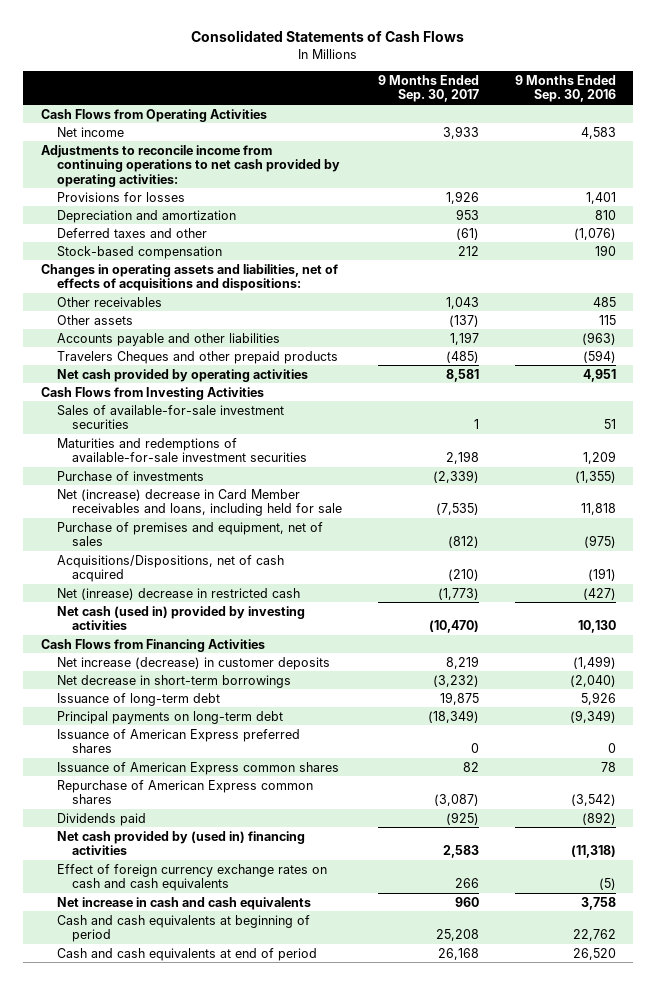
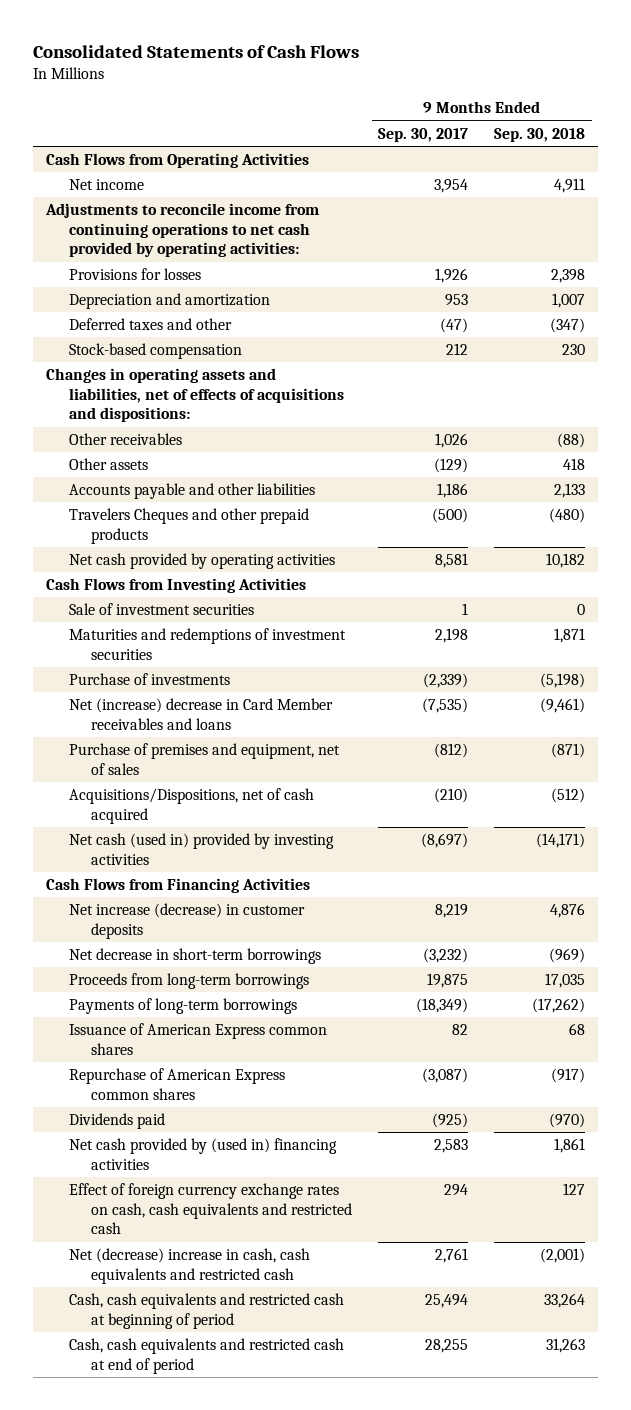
[514,74,616,103] 9 Months Ended Sep. 30, 2016 -> none
none -> [494,127,586,142] Sep. 30, 2018
[442,125,479,139] 3,933 -> [434,179,469,194] 3,954
[455,227,479,240] (61) -> [440,318,469,334] (47)
[445,296,479,309] 1,043 -> [435,433,469,449] 1,026
[448,314,479,327] (137) -> [434,458,469,474] (129)
[449,331,479,345] 1,197 -> [437,483,469,499] 1,186
[445,350,479,363] (485) -> [432,508,469,524] (500)
[56,404,284,430] Sales of available-for-sale investment securities -> [68,603,254,616] Sale of investment securities
[56,437,308,463] Maturities and redemptions of available-for-sale investment securities -> [68,628,346,660] Maturities and redemptions of investment securities
[56,488,343,517] Net (increase) decrease in Card Member receivables and loans, including held for sale -> [68,698,333,730] Net (increase) decrease in Card Member receivables and loans
[56,587,300,600] Net (inrease) decrease in restricted cash -> none
[428,620,479,634] (10,470) -> [421,833,469,849] (8,697)
[56,728,300,754] Issuance of American Express preferred shares -> none
[56,692,220,706] Issuance of long-term debt -> [68,973,309,990] Proceeds from long-term borrowings
[56,710,283,724] Principal payments on long-term debt -> [68,998,297,1015] Payments of long-term borrowings
[56,863,327,892] Effect of foreign currency exchange rates on cash and cash equivalents -> [68,1183,353,1235] Effect of foreign currency exchange rates on cash, cash equivalents and restricted cash
[454,878,479,889] 266 -> [444,1184,469,1197] 294
[56,896,311,910] Net increase in cash and cash equivalents -> [68,1248,310,1284] Net (decrease) increase in cash, cash equivalents and restricted cash
[454,896,479,907] 960 -> [435,1248,469,1264] 2,761
[56,914,310,943] Cash and cash equivalents at beginning of period -> [68,1293,344,1329] Cash, cash equivalents and restricted cash at beginning of period
[435,929,479,942] 25,208 -> [425,1294,469,1309] 25,494
[56,947,317,961] Cash and cash equivalents at end of period -> [68,1338,344,1374] Cash, cash equivalents and restricted cash at end of period
[437,947,479,960] 26,168 -> [425,1339,469,1354] 28,255

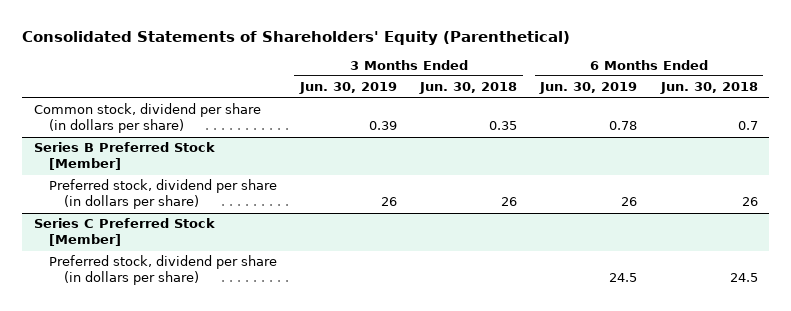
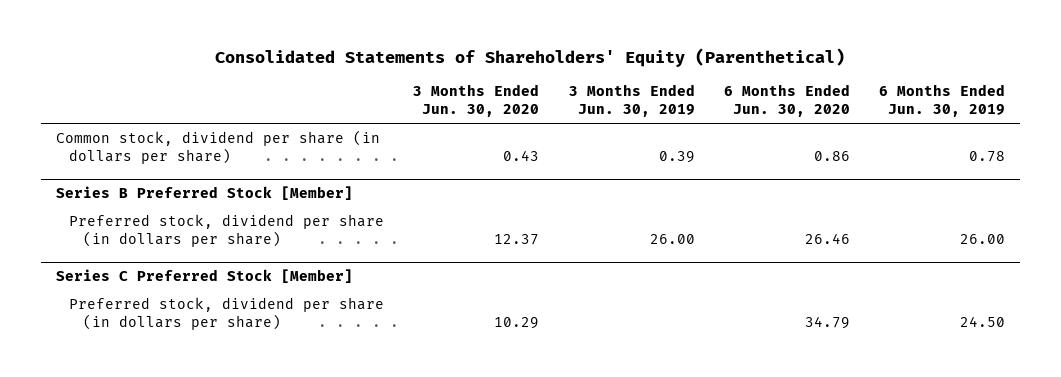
[419,82,518,95] Jun. 30, 2018 -> none
[659,82,758,95] Jun. 30, 2018 -> none
none -> [413,83,540,118] 3 Months Ended Jun. 30, 2020
none -> [723,83,850,118] 6 Months Ended Jun. 30, 2020
[381,197,398,207] 26 -> [649,234,695,245] 26.00
[621,197,638,207] 26 -> [960,234,1006,245] 26.00
[609,273,638,283] 24.5 -> [960,316,1006,328] 24.50

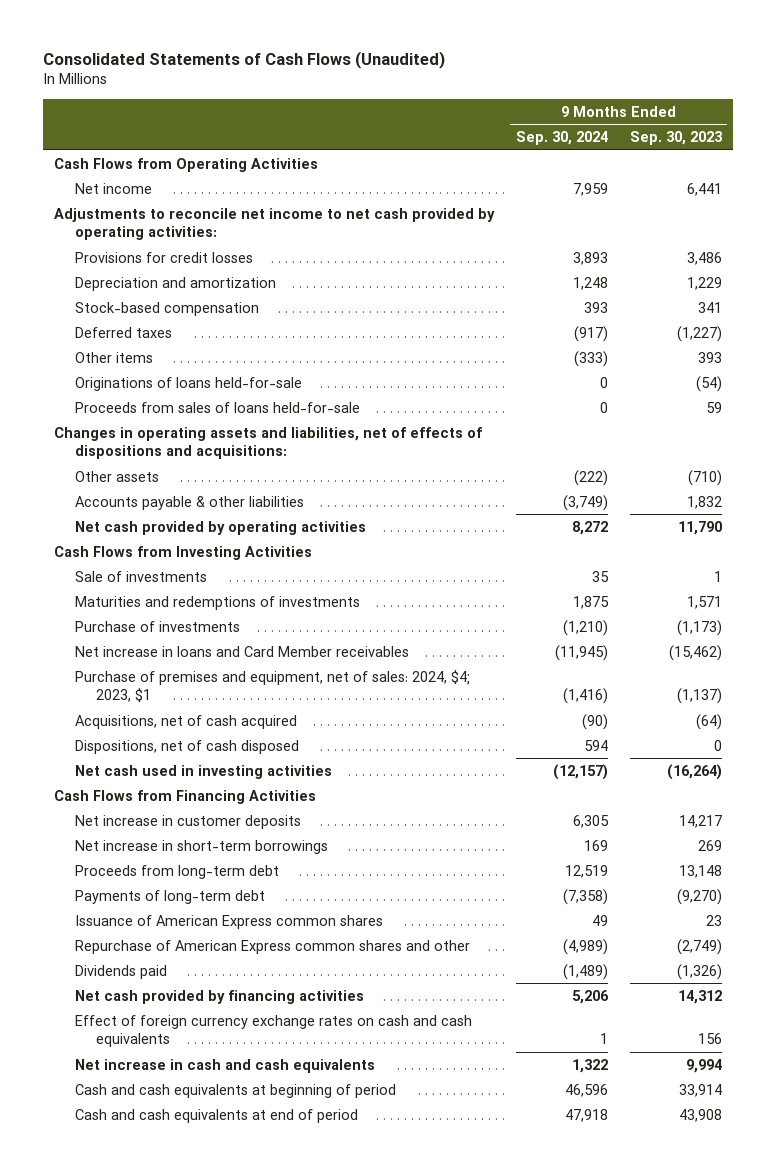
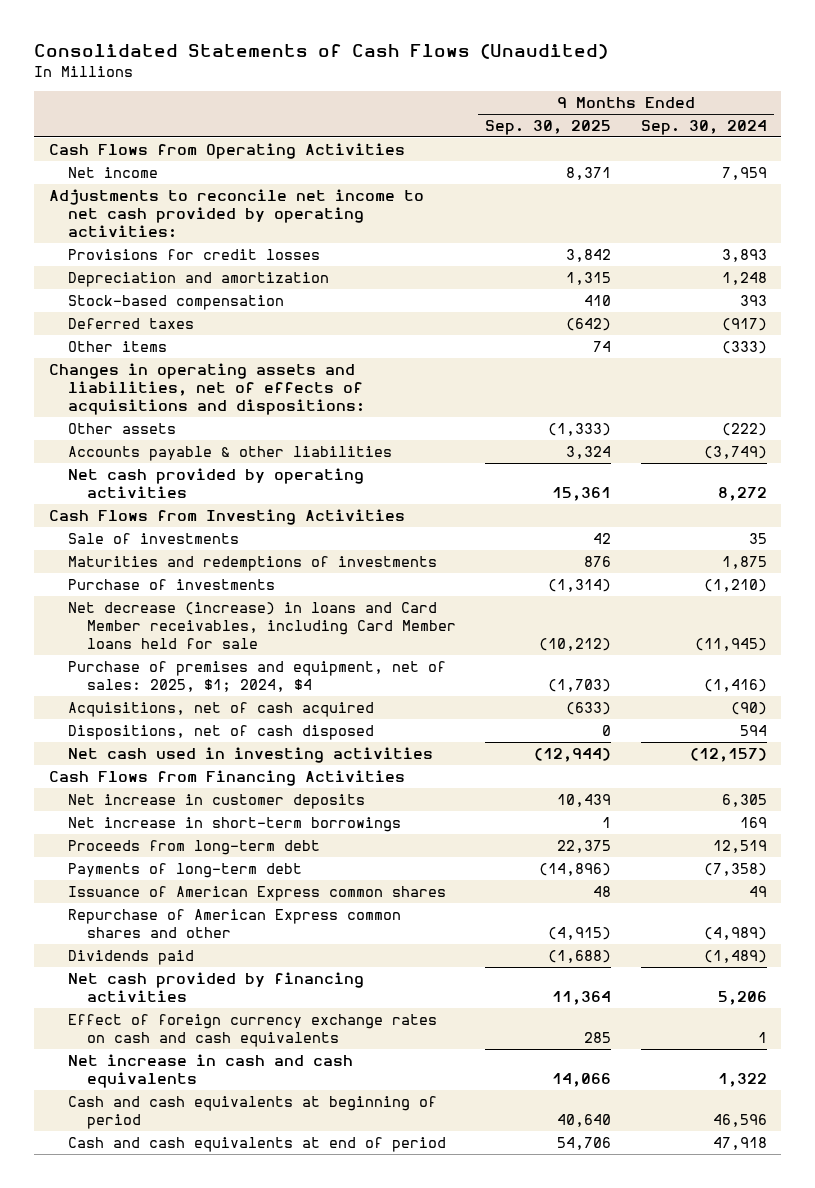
[629,131,722,146] Sep. 30, 2023 -> none
none -> [485,120,612,136] Sep. 30, 2025
[74,376,302,391] Originations of loans held-for-sale -> none
[74,401,360,413] Proceeds from sales of loans held-for-sale -> none
[53,426,482,460] Changes in operating assets and liabilities, net of effects of dispositions and acquisitions: -> [48,362,366,416] Changes in operating assets and liabilities, net of effects of acquisitions and dispositions:
[74,645,409,657] Net increase in loans and Card Member receivables -> [68,601,457,650] Net decrease (increase) in loans and Card Member receivables, including Card Member loans held for sale
[74,669,470,703] Purchase of premises and equipment, net of sales: 2024, $4; 2023, $1 -> [68,660,447,692] Purchase of premises and equipment, net of sales: 2025, $1; 2024, $4

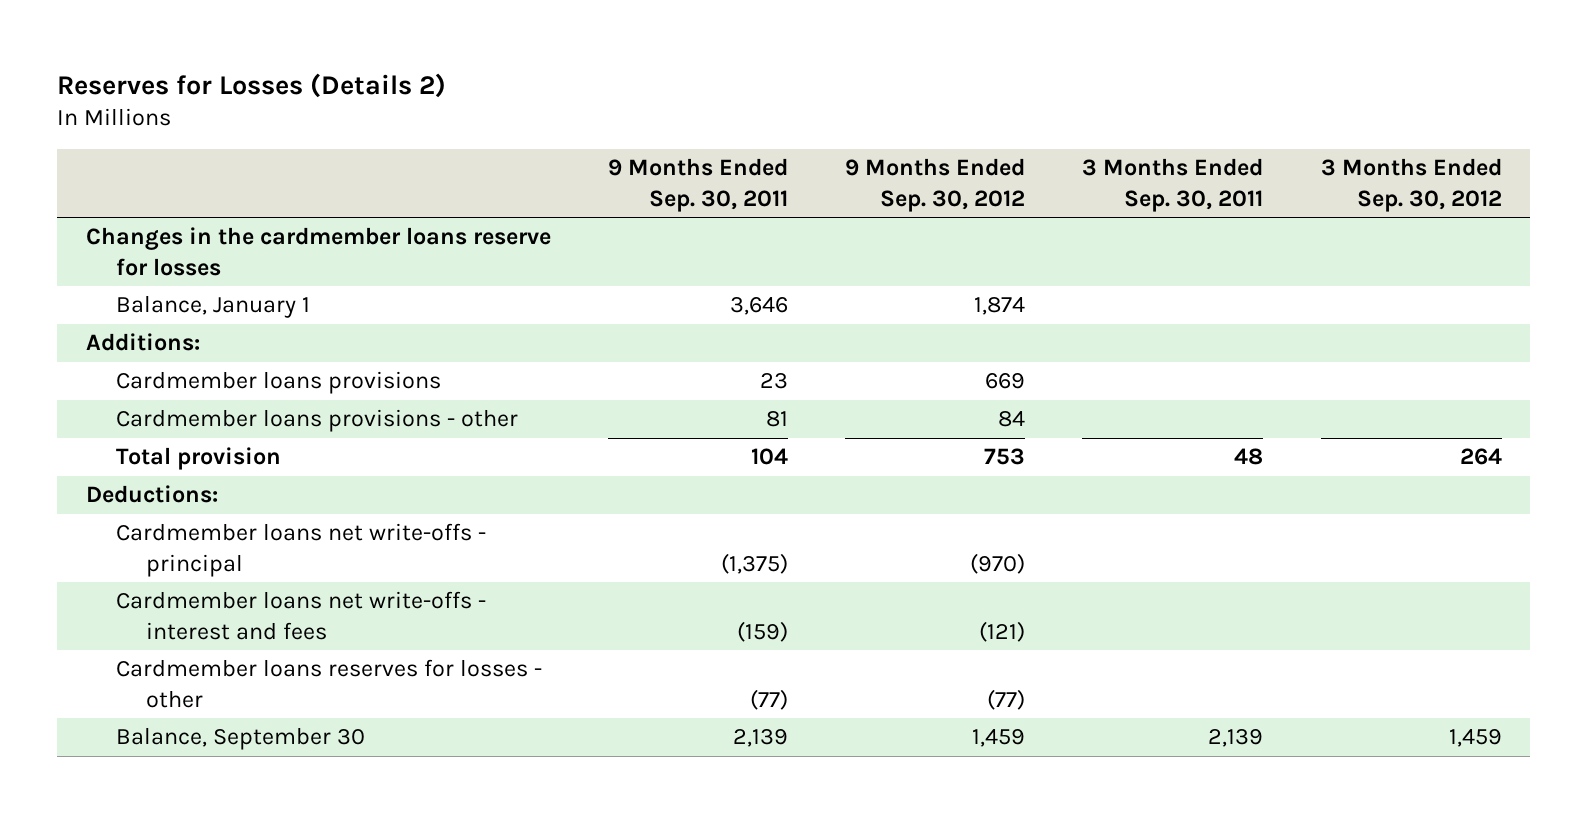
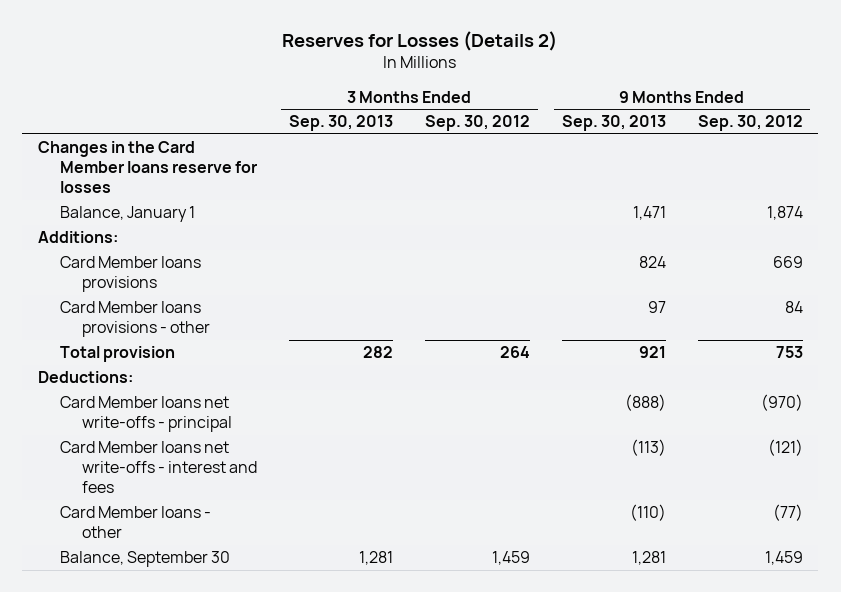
[607,158,788,212] 9 Months Ended Sep. 30, 2011 -> none
[1082,158,1264,212] 3 Months Ended Sep. 30, 2011 -> none
none -> [289,115,394,132] Sep. 30, 2013
none -> [561,115,666,132] Sep. 30, 2013
[85,227,551,276] Changes in the cardmember loans reserve for losses -> [38,141,258,194] Changes in the Card Member loans reserve for losses
[116,371,442,395] Cardmember loans provisions -> [60,256,202,293] Card Member loans provisions
[116,409,519,433] Cardmember loans provisions - other -> [60,301,211,338] Card Member loans provisions - other
[116,523,487,577] Cardmember loans net write-offs - principal -> [60,396,233,433] Card Member loans net write-offs - principal
[116,591,487,640] Cardmember loans net write-offs - interest and fees -> [60,441,258,494] Card Member loans net write-offs - interest and fees
[116,659,543,708] Cardmember loans reserves for losses - other -> [60,506,212,539] Card Member loans - other

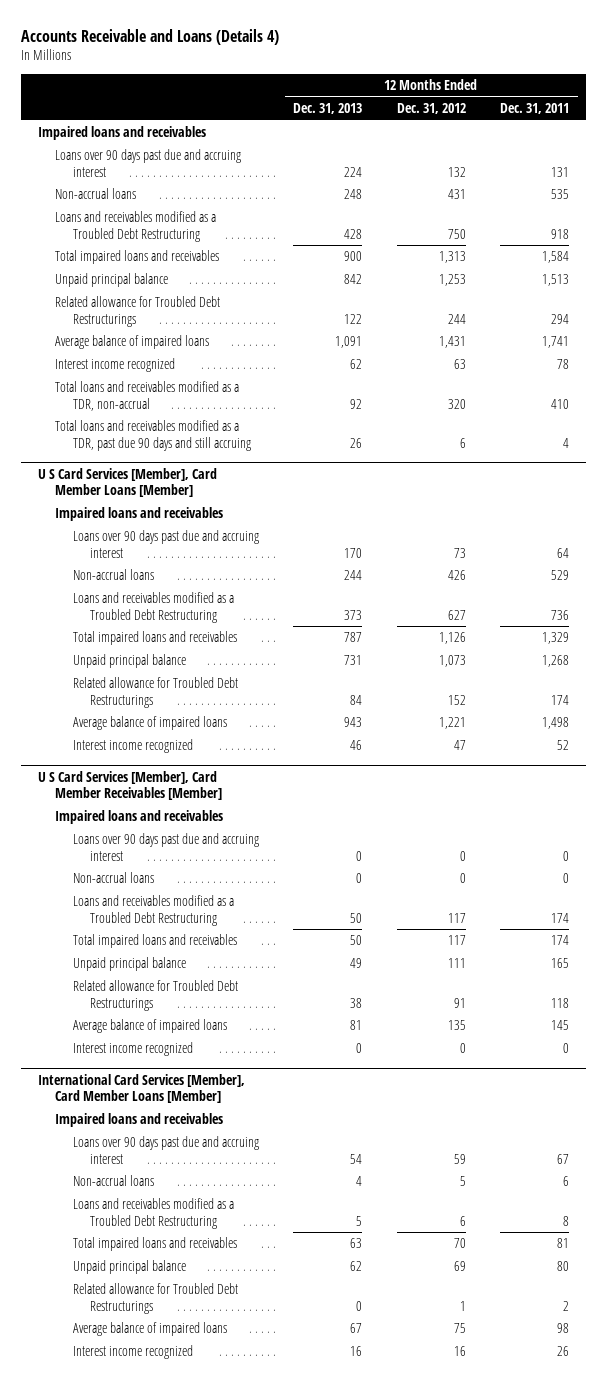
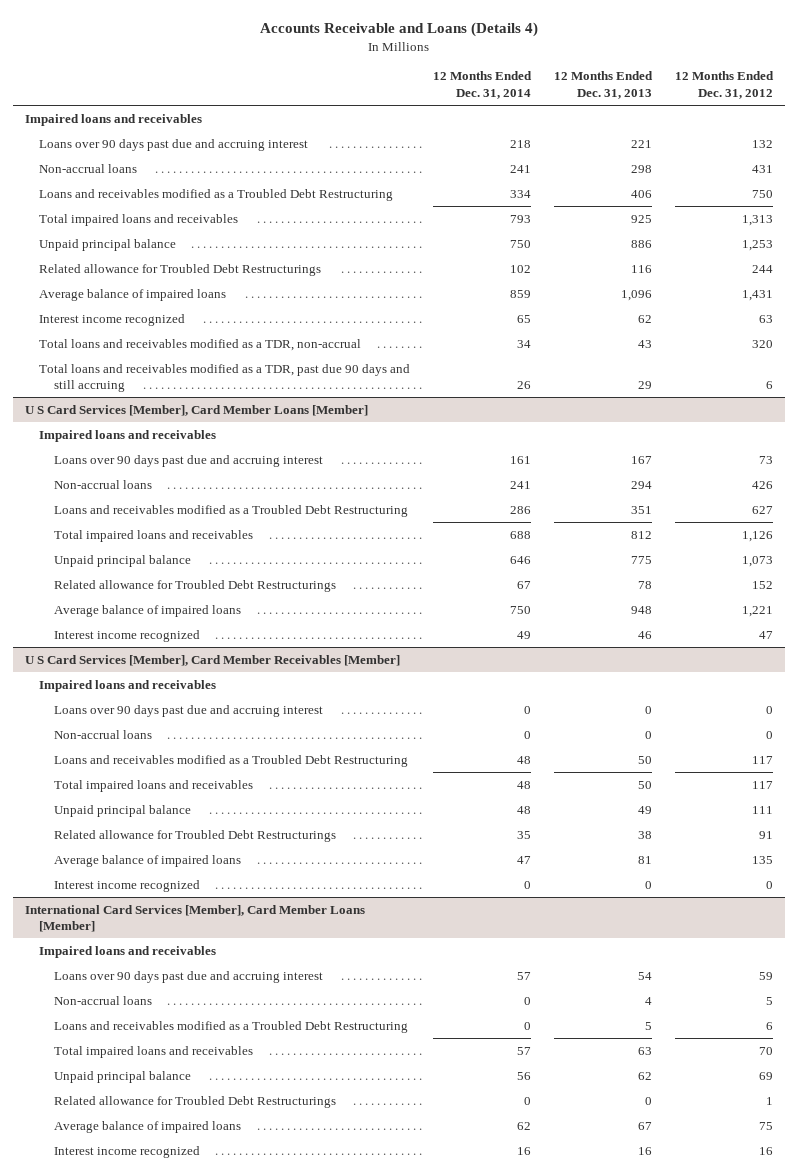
[500,103,570,115] Dec. 31, 2011 -> none
none -> [433,71,533,99] 12 Months Ended Dec. 31, 2014
[344,166,363,177] 224 -> [631,139,653,148] 221
[344,189,363,200] 248 -> [631,164,653,173] 298
[344,228,363,239] 428 -> [631,189,653,198] 406
[344,251,363,262] 900 -> [631,214,653,223] 925
[344,274,363,285] 842 -> [631,239,653,248] 886
[344,313,363,324] 122 -> [631,264,653,273] 116
[335,336,363,349] 1,091 -> [621,289,653,301] 1,096
[350,398,363,409] 92 -> [638,339,653,348] 43
[350,437,363,448] 26 -> [638,381,653,390] 29
[344,547,363,558] 170 -> [631,455,653,464] 167
[344,570,363,581] 244 -> [631,480,653,489] 294
[344,609,363,620] 373 -> [631,505,653,514] 351
[344,632,363,643] 787 -> [631,530,653,539] 812
[344,655,363,666] 731 -> [631,555,653,564] 775
[350,694,363,705] 84 -> [638,580,653,589] 78
[344,717,363,728] 943 -> [631,605,653,614] 948

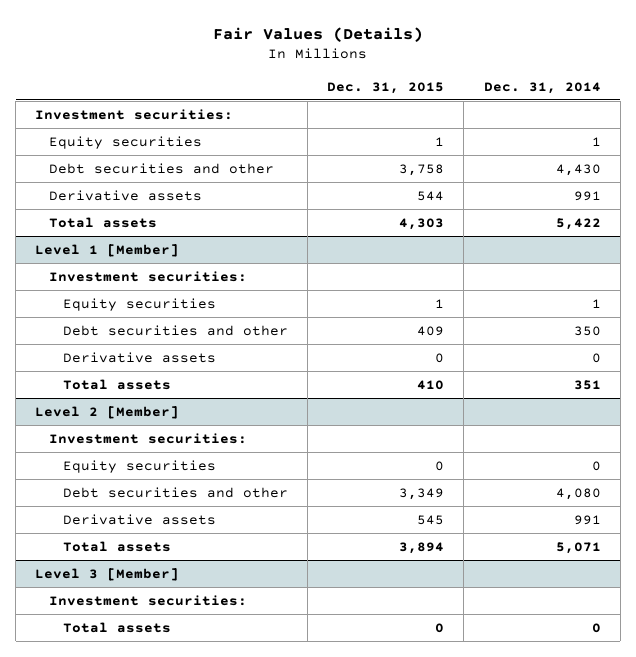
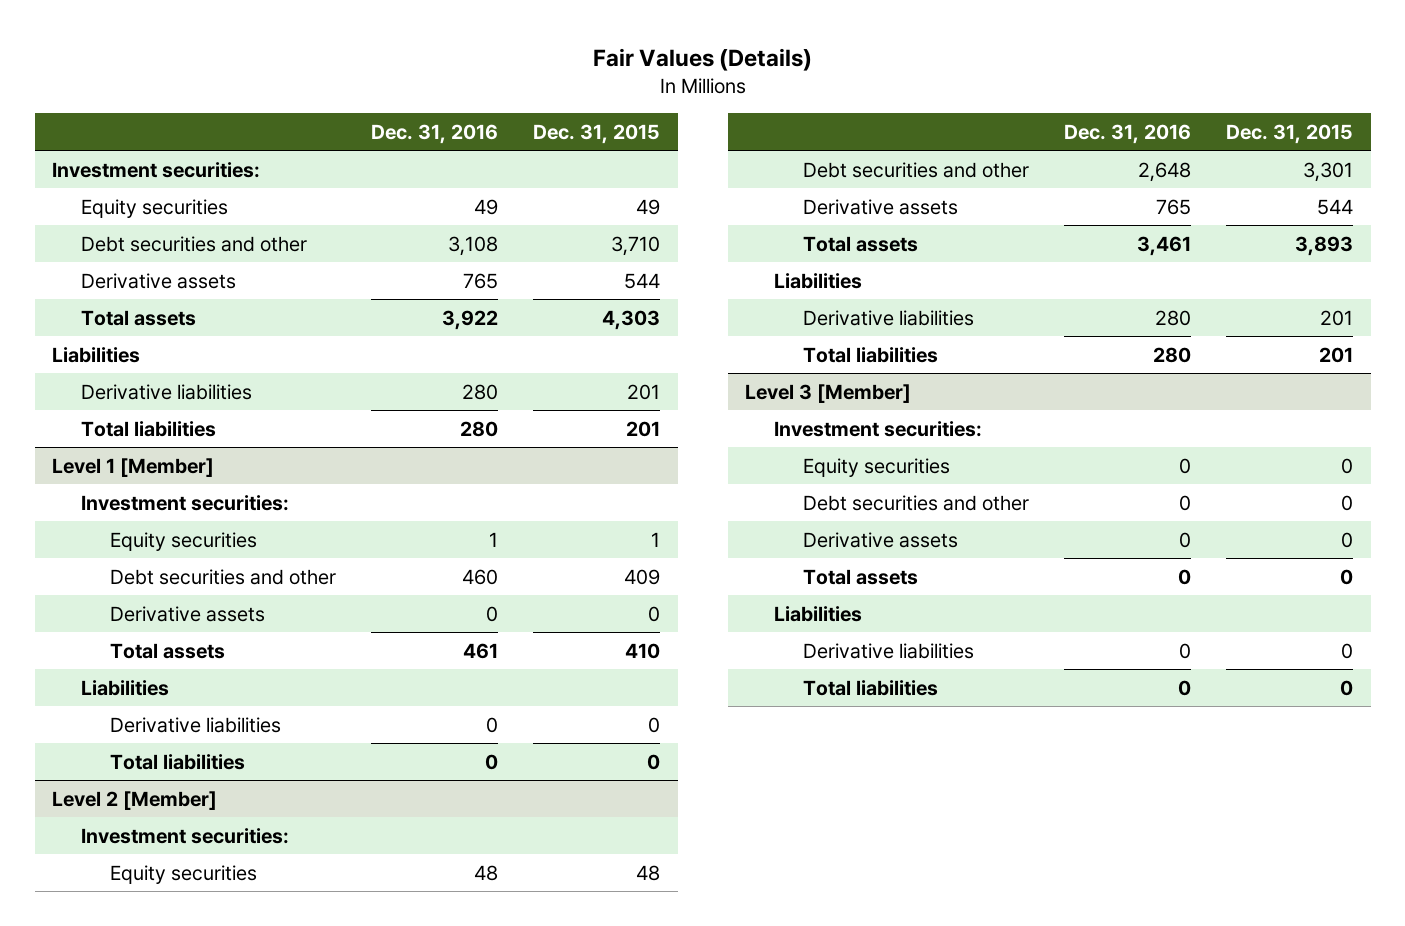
[483,81,601,94] Dec. 31, 2014 -> none
none -> [371,123,499,144] Dec. 31, 2016
[435,136,445,146] 1 -> [636,198,661,215] 49
[399,163,445,176] 3,758 -> [611,235,661,256] 3,710
none -> [52,346,141,363] Liabilities
none -> [81,383,253,400] Derivative liabilities
none -> [81,420,217,437] Total liabilities
none -> [81,679,170,696] Liabilities
none -> [110,716,282,733] Derivative liabilities
none -> [110,753,246,770] Total liabilities
[435,460,445,471] 0 -> [636,864,661,881] 48
[399,487,445,500] 3,349 -> [1303,161,1354,182] 3,301
[417,514,445,525] 545 -> [1317,198,1354,215] 544
[399,541,445,554] 3,894 -> [1295,235,1354,256] 3,893
none -> [774,272,863,289] Liabilities
none -> [803,309,975,326] Derivative liabilities
none -> [803,346,939,363] Total liabilities
none -> [803,457,951,477] Equity securities
none -> [803,494,1030,511] Debt securities and other
none -> [803,531,959,548] Derivative assets
none -> [774,605,863,622] Liabilities
none -> [803,642,975,659] Derivative liabilities
none -> [803,679,939,696] Total liabilities

